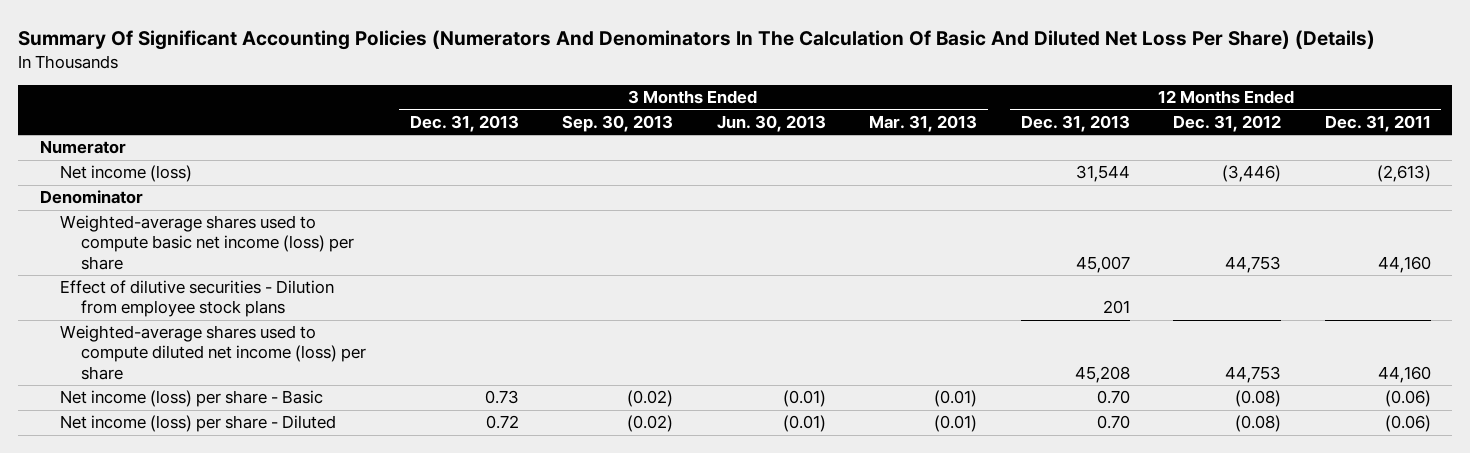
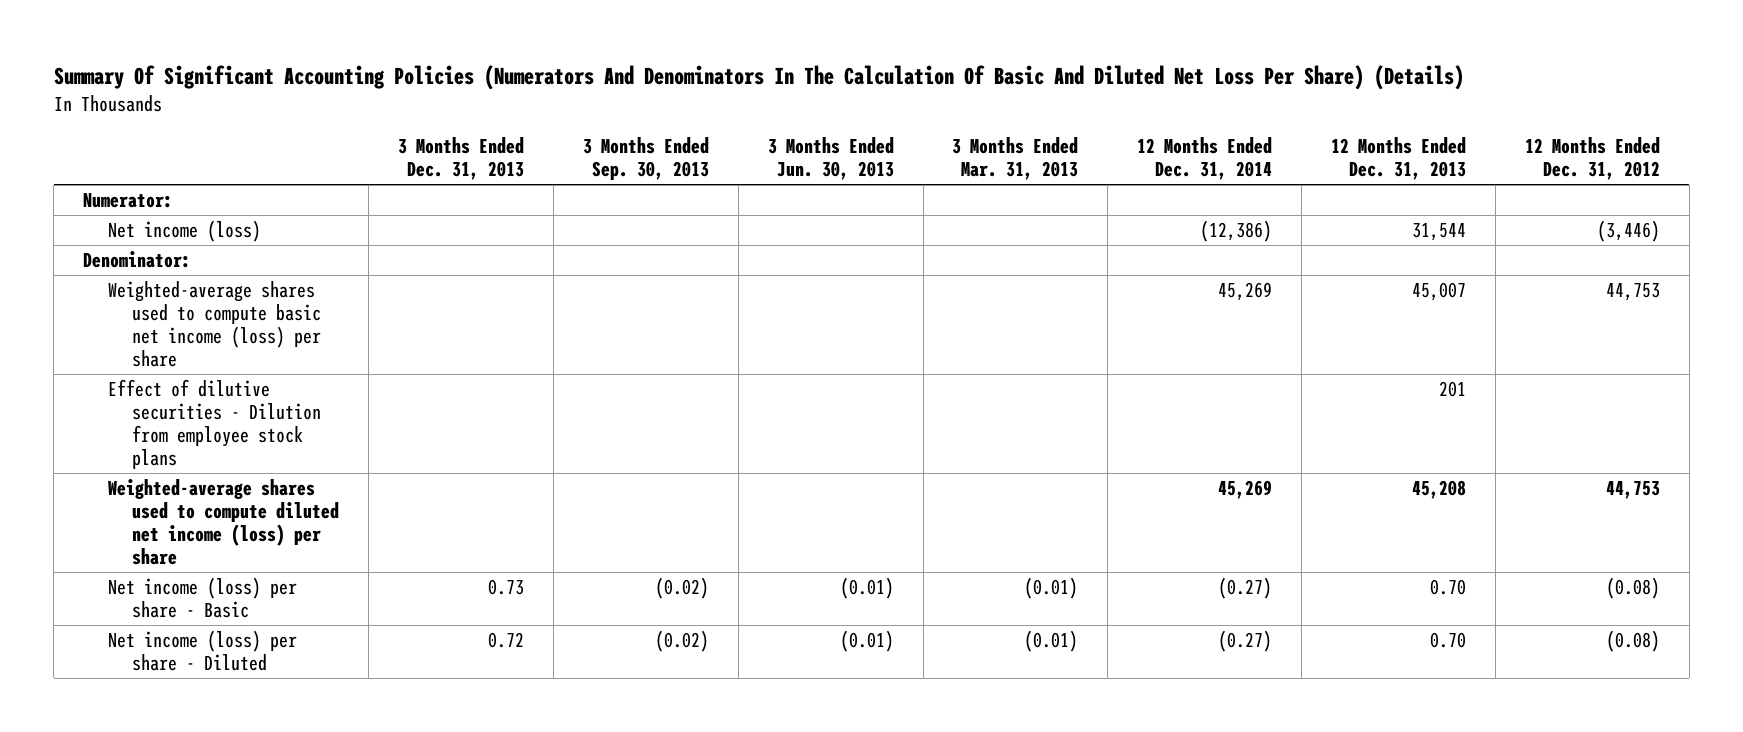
[1324,115,1431,133] Dec. 31, 2011 -> none
none -> [1137,137,1273,181] 12 Months Ended Dec. 31, 2014
[39,140,126,155] Numerator -> [82,193,173,209] Numerator:
[39,190,143,205] Denominator -> [82,251,191,269] Denominator:

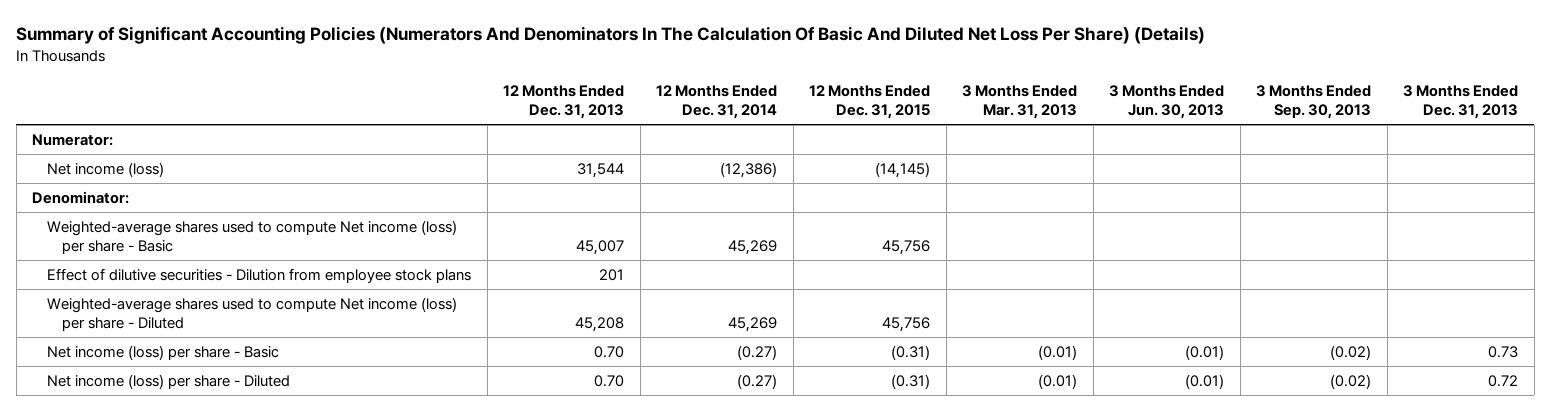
[53,65,1464,91] Summary Of Significant Accounting Policies (Numerators And Denominators In The Calculation Of Basic And Diluted Net Loss Per Share) (Details) -> [16,26,1206,45] Summary of Significant Accounting Policies (Numerators And Denominators In The Calculation Of Basic And Diluted Net Loss Per Share) (Details)
[1524,137,1660,181] 12 Months Ended Dec. 31, 2012 -> none
none -> [809,84,931,119] 12 Months Ended Dec. 31, 2015
[107,281,322,368] Weighted-average shares used to compute basic net income (loss) per share -> [47,220,458,254] Weighted-average shares used to compute Net income (loss) per share - Basic
[107,479,340,566] Weighted-average shares used to compute diluted net income (loss) per share -> [47,297,458,331] Weighted-average shares used to compute Net income (loss) per share - Diluted

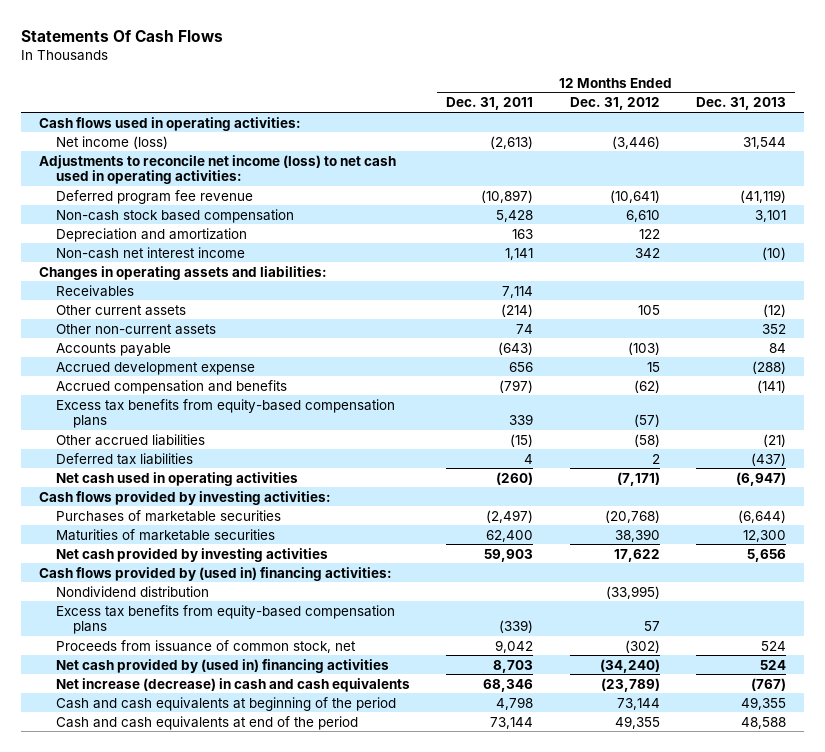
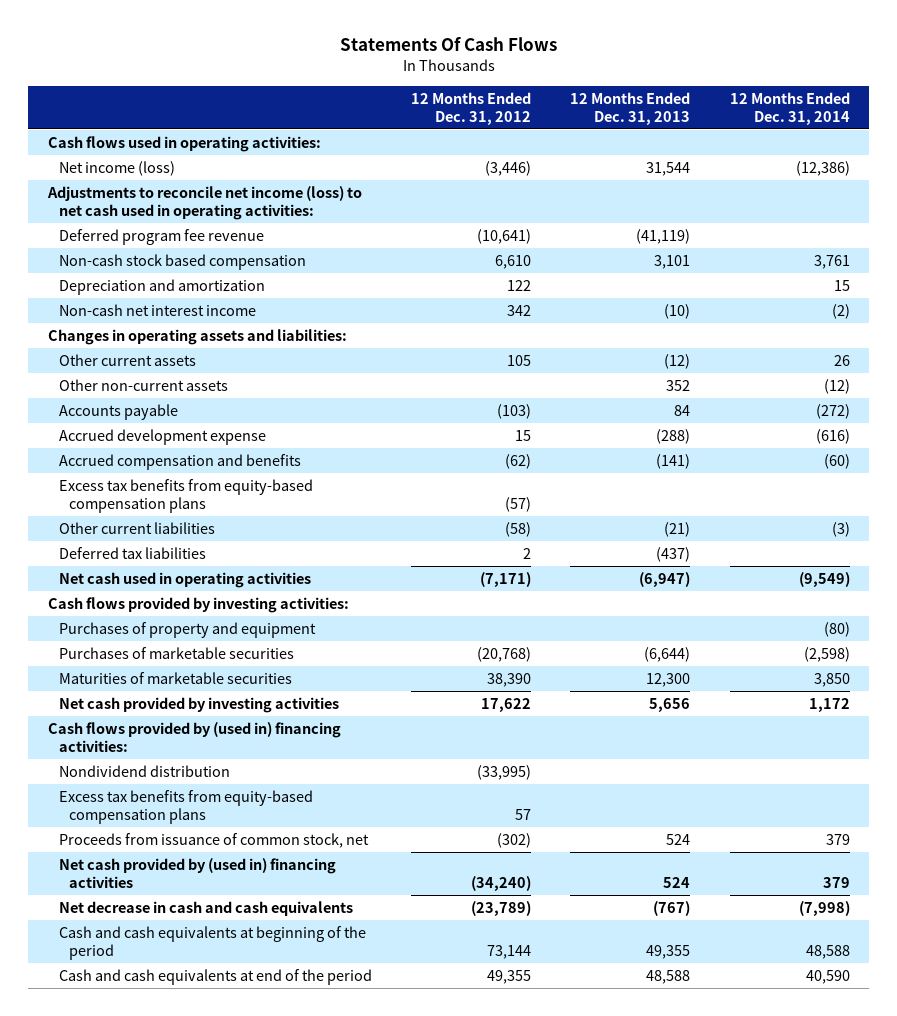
[446,97,534,111] Dec. 31, 2011 -> none
none -> [729,91,850,125] 12 Months Ended Dec. 31, 2014
[56,284,135,297] Receivables -> none
[56,433,206,446] Other accrued liabilities -> [58,521,215,534] Other current liabilities
none -> [58,621,316,638] Purchases of property and equipment
[56,677,411,692] Net increase (decrease) in cash and cash equivalents -> [58,900,353,916] Net decrease in cash and cash equivalents

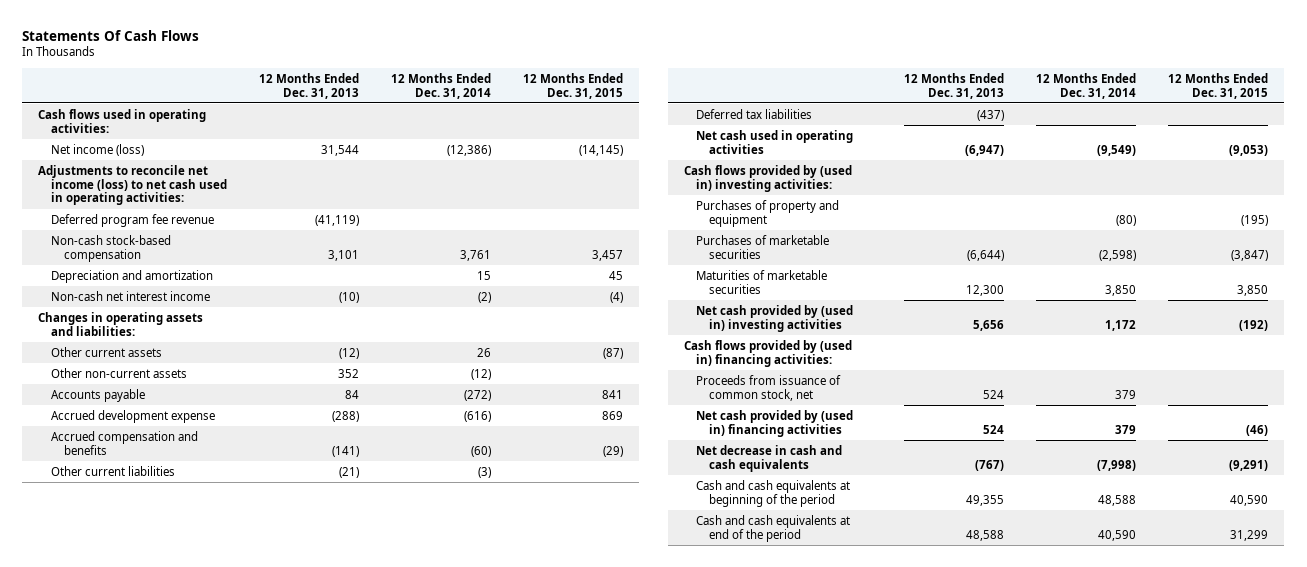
[410,91,531,125] 12 Months Ended Dec. 31, 2012 -> none
none -> [522,72,623,99] 12 Months Ended Dec. 31, 2015
[58,253,306,270] Non-cash stock based compensation -> [51,234,172,262] Non-cash stock-based compensation
[58,478,313,514] Excess tax benefits from equity-based compensation plans -> none
[47,596,349,613] Cash flows provided by investing activities: -> [683,164,852,192] Cash flows provided by (used in) investing activities:
[58,696,339,713] Net cash provided by investing activities -> [696,304,854,332] Net cash provided by (used in) investing activities
[58,764,230,777] Nondividend distribution -> none
[58,789,313,825] Excess tax benefits from equity-based compensation plans -> none

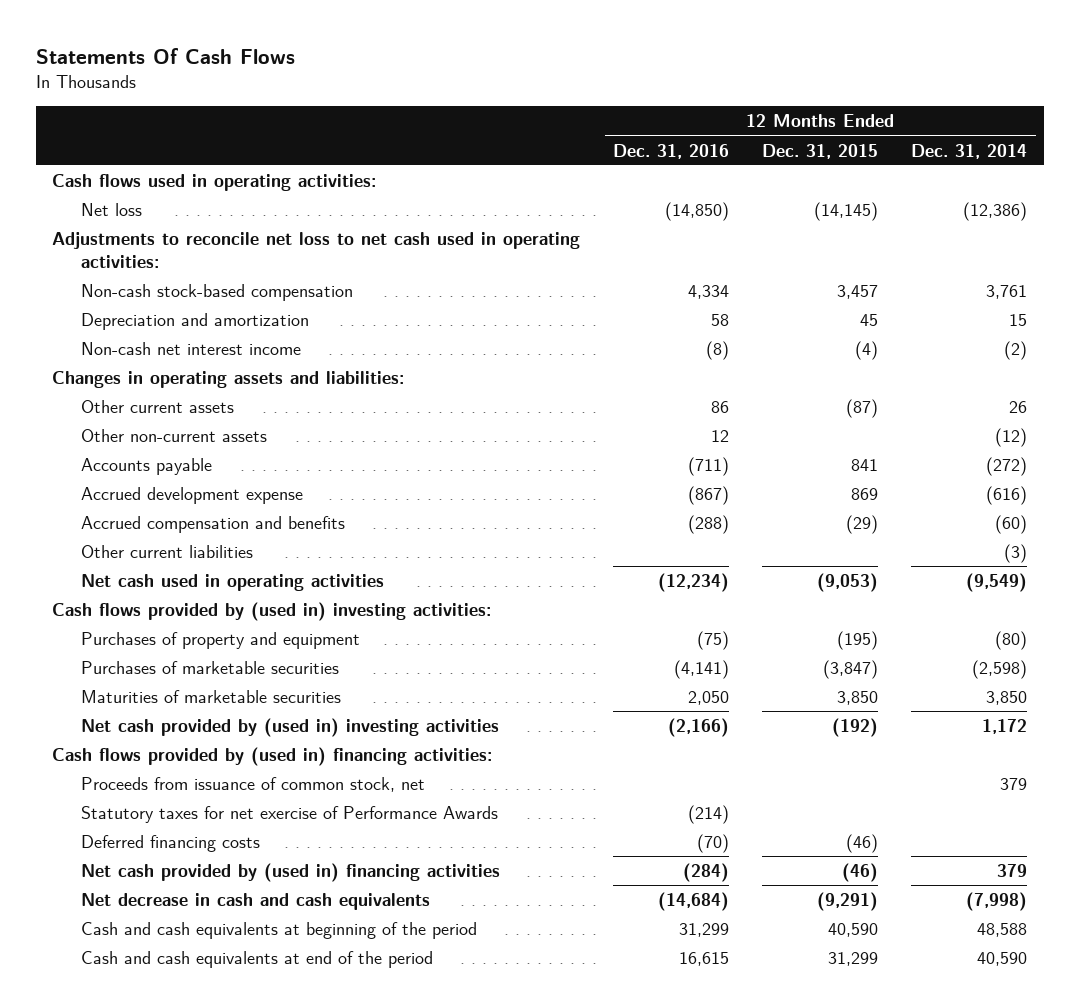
[258,72,359,99] 12 Months Ended Dec. 31, 2013 -> none
none -> [613,143,730,159] Dec. 31, 2016
[51,213,215,227] Deferred program fee revenue -> none
[51,143,145,156] Net income (loss) -> [80,202,142,216] Net loss
[38,164,228,206] Adjustments to reconcile net income (loss) to net cash used in operating activities: -> [52,231,581,268] Adjustments to reconcile net loss to net cash used in operating activities:
[696,108,813,119] Deferred tax liabilities -> none
none -> [80,805,498,823] Statutory taxes for net exercise of Performance Awards
none -> [80,834,260,852] Deferred financing costs

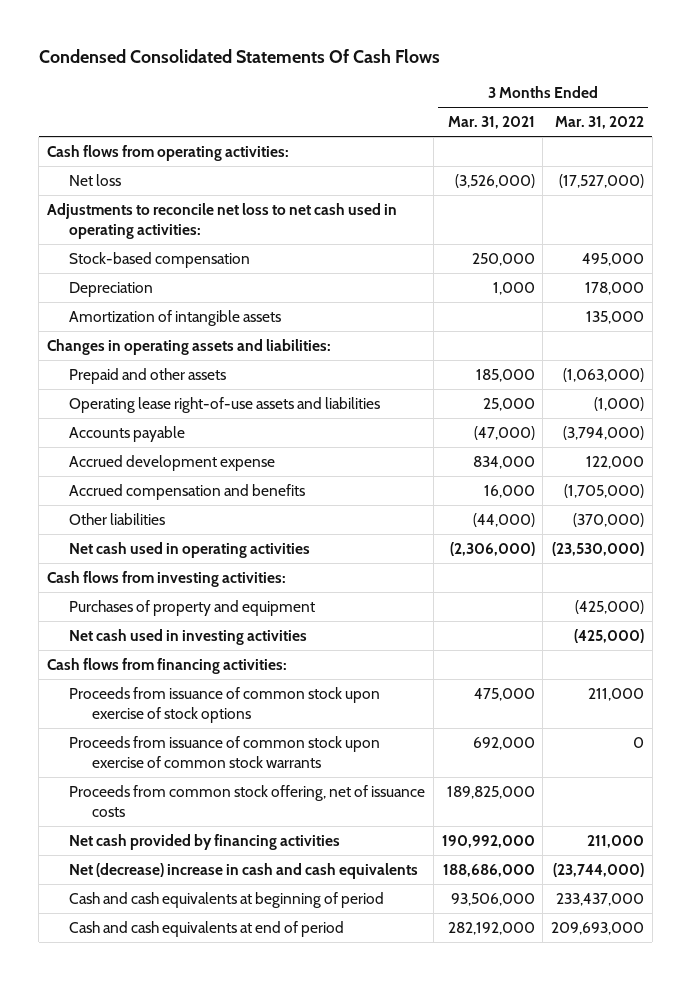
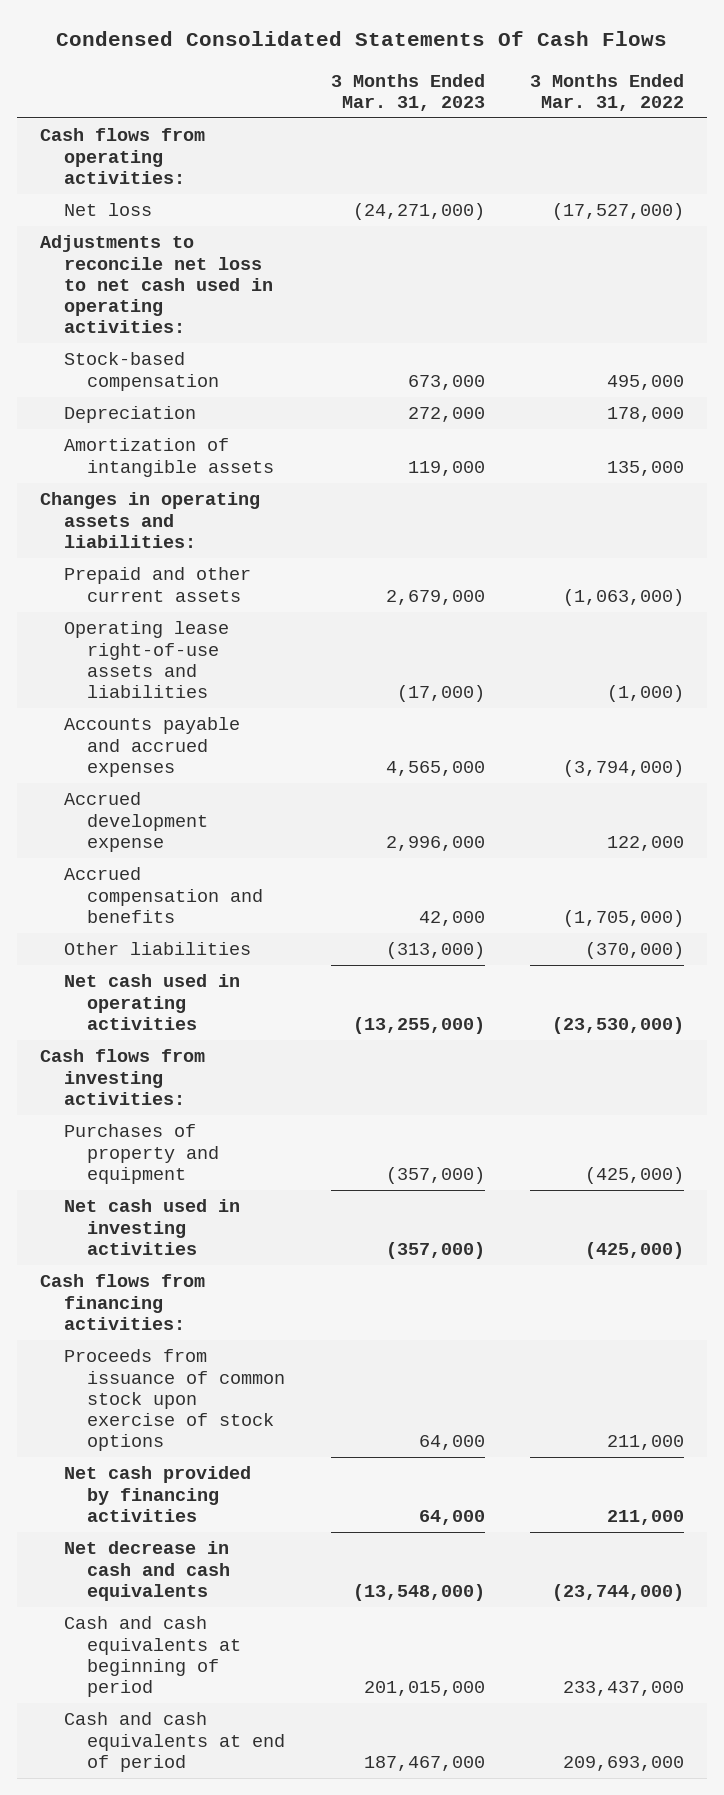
[447,116,535,130] Mar. 31, 2021 -> none
none -> [330,73,485,111] 3 Months Ended Mar. 31, 2023
[69,367,227,384] Prepaid and other assets -> [63,567,251,602] Prepaid and other current assets
[69,425,186,442] Accounts payable -> [63,717,240,777] Accounts payable and accrued expenses
[69,735,381,769] Proceeds from issuance of common stock upon exercise of common stock warrants -> none
[69,784,426,818] Proceeds from common stock offering, net of issuance costs -> none
[69,862,419,879] Net (decrease) increase in cash and cash equivalents -> [63,1541,230,1601] Net decrease in cash and cash equivalents

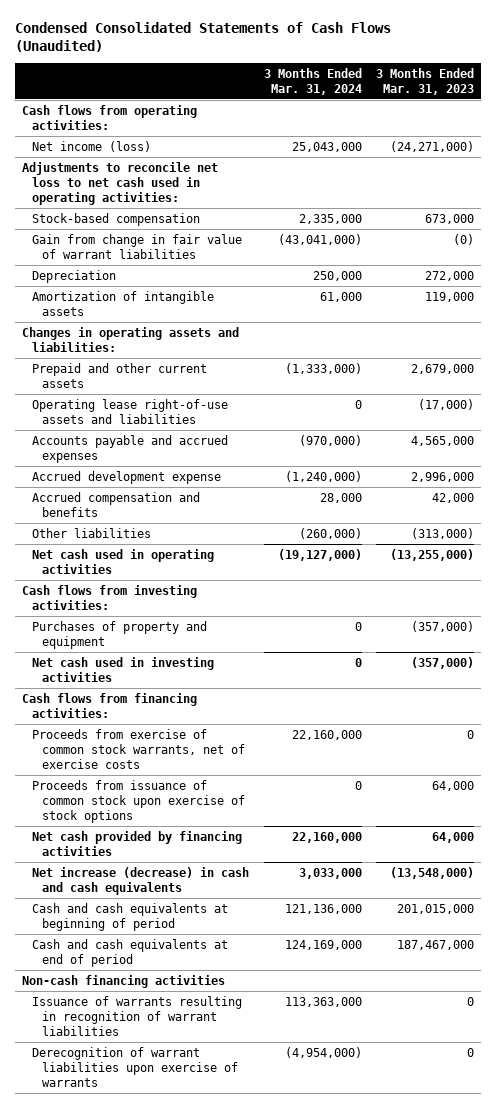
[56,30,668,46] Condensed Consolidated Statements Of Cash Flows -> [14,22,391,53] Condensed Consolidated Statements of Cash Flows (Unaudited)
[530,73,685,111] 3 Months Ended Mar. 31, 2022 -> none
none -> [263,67,362,95] 3 Months Ended Mar. 31, 2024
[63,203,152,217] Net loss -> [32,140,152,152] Net income (loss)
none -> [32,233,243,259] Gain from change in fair value of warrant liabilities
none -> [32,728,246,769] Proceeds from exercise of common stock warrants, net of exercise costs
[63,1541,230,1601] Net decrease in cash and cash equivalents -> [32,866,250,895] Net increase (decrease) in cash and cash equivalents
none -> [22,974,226,988] Non-cash financing activities
none -> [32,995,243,1036] Issuance of warrants resulting in recognition of warrant liabilities
none -> [32,1046,239,1087] Derecognition of warrant liabilities upon exercise of warrants

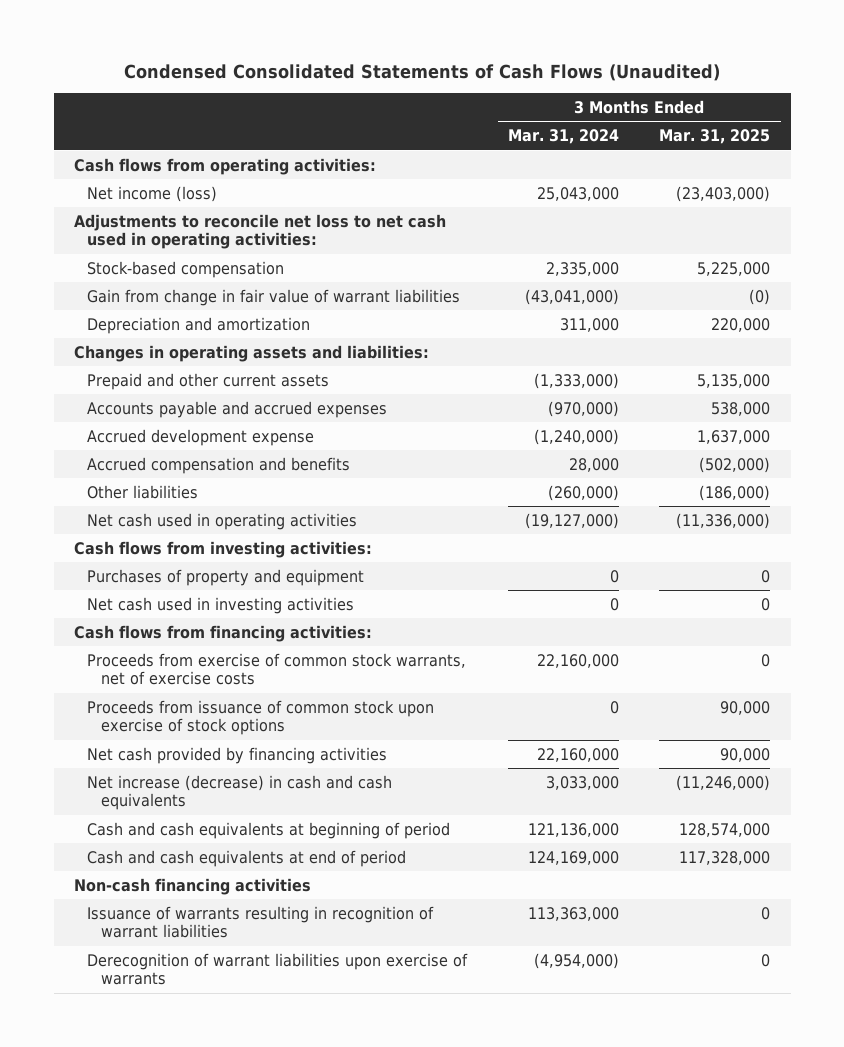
[376,67,475,95] 3 Months Ended Mar. 31, 2023 -> none
none -> [659,129,771,145] Mar. 31, 2025
[32,290,215,316] Amortization of intangible assets -> none
[32,269,117,283] Depreciation -> [87,316,311,334] Depreciation and amortization
[312,270,362,281] 250,000 -> [559,317,619,332] 311,000
[32,398,229,424] Operating lease right-of-use assets and liabilities -> none

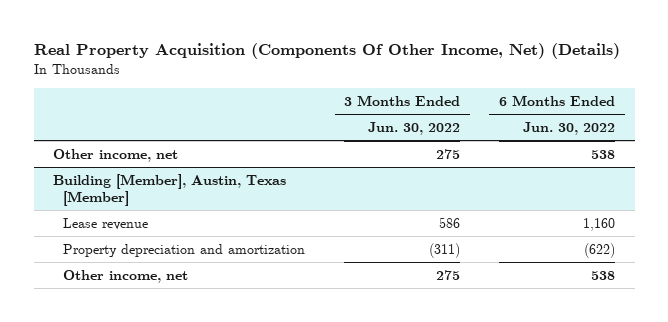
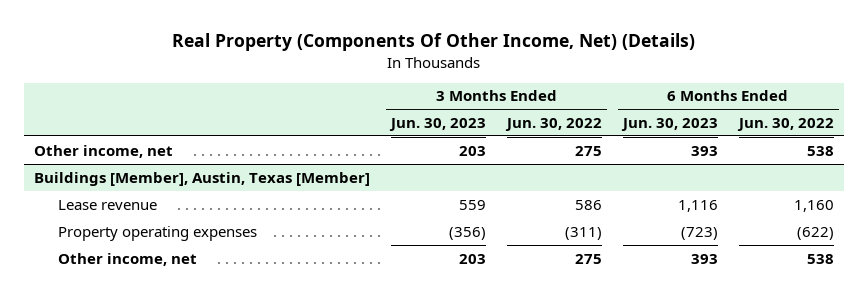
[33,43,620,60] Real Property Acquisition (Components Of Other Income, Net) (Details) -> [172,33,696,52] Real Property (Components Of Other Income, Net) (Details)
none -> [389,117,487,131] Jun. 30, 2023
none -> [620,117,718,131] Jun. 30, 2023
[53,173,287,206] Building [Member], Austin, Texas [Member] -> [34,171,371,186] Buildings [Member], Austin, Texas [Member]
[63,243,306,257] Property depreciation and amortization -> [57,225,257,241] Property operating expenses

